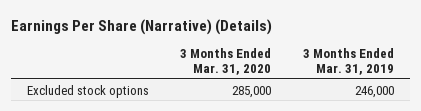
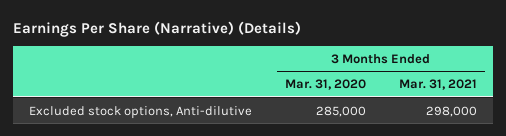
[303,48,395,76] 3 Months Ended Mar. 31, 2019 -> none
none -> [398,79,477,91] Mar. 31, 2021
[26,84,149,98] Excluded stock options -> [29,105,253,119] Excluded stock options, Anti-dilutive

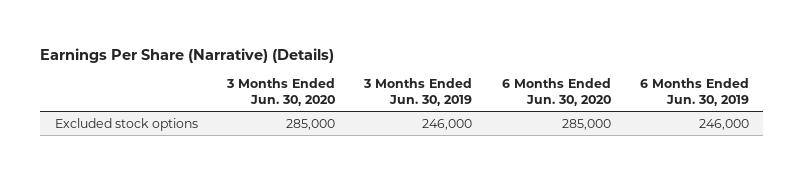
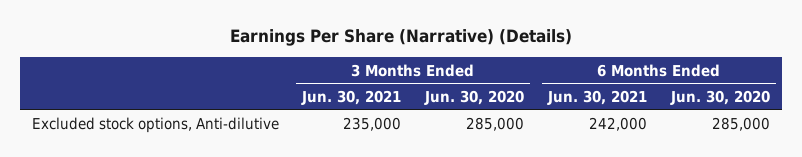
[363,78,473,106] 3 Months Ended Jun. 30, 2019 -> none
[639,78,749,106] 6 Months Ended Jun. 30, 2019 -> none
none -> [301,89,402,105] Jun. 30, 2021
none -> [547,89,648,105] Jun. 30, 2021
[54,118,198,132] Excluded stock options -> [31,117,279,134] Excluded stock options, Anti-dilutive

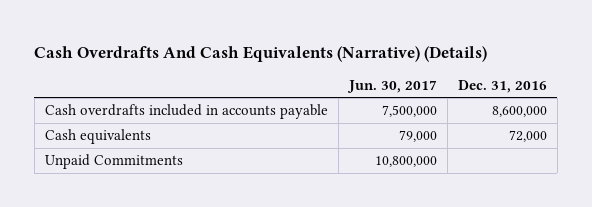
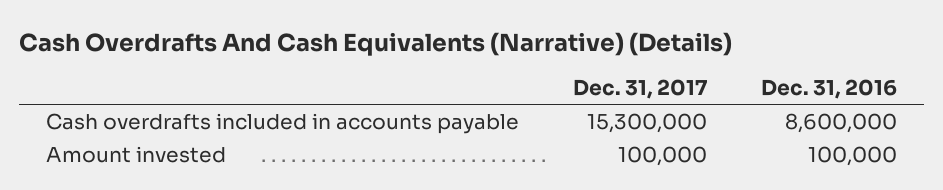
[346,79,437,93] Jun. 30, 2017 -> none
none -> [572,79,707,100] Dec. 31, 2017
[44,129,151,145] Cash equivalents -> none
[44,154,183,170] Unpaid Commitments -> none
none -> [45,145,226,163] Amount invested

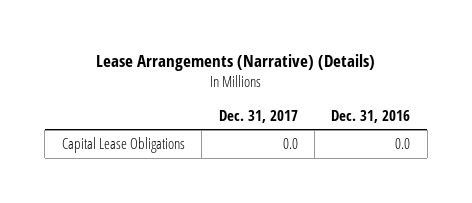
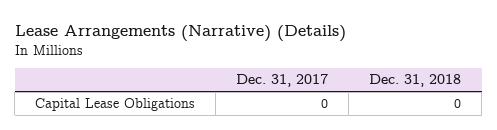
[331,109,411,123] Dec. 31, 2016 -> none
none -> [369,74,462,88] Dec. 31, 2018
[282,138,298,150] 0.0 -> [321,99,329,109] 0

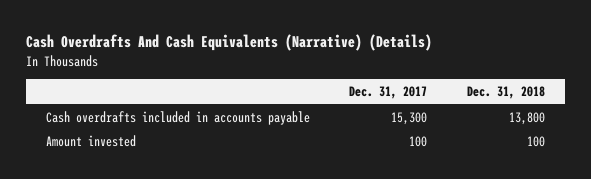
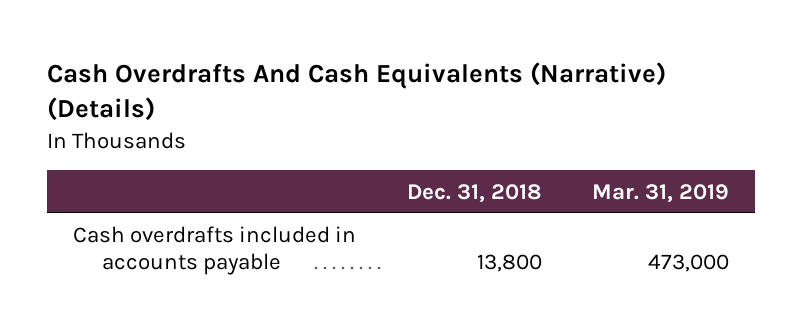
[349,86,428,100] Dec. 31, 2017 -> none
none -> [592,183,730,203] Mar. 31, 2019
[45,134,136,147] Amount invested -> none

